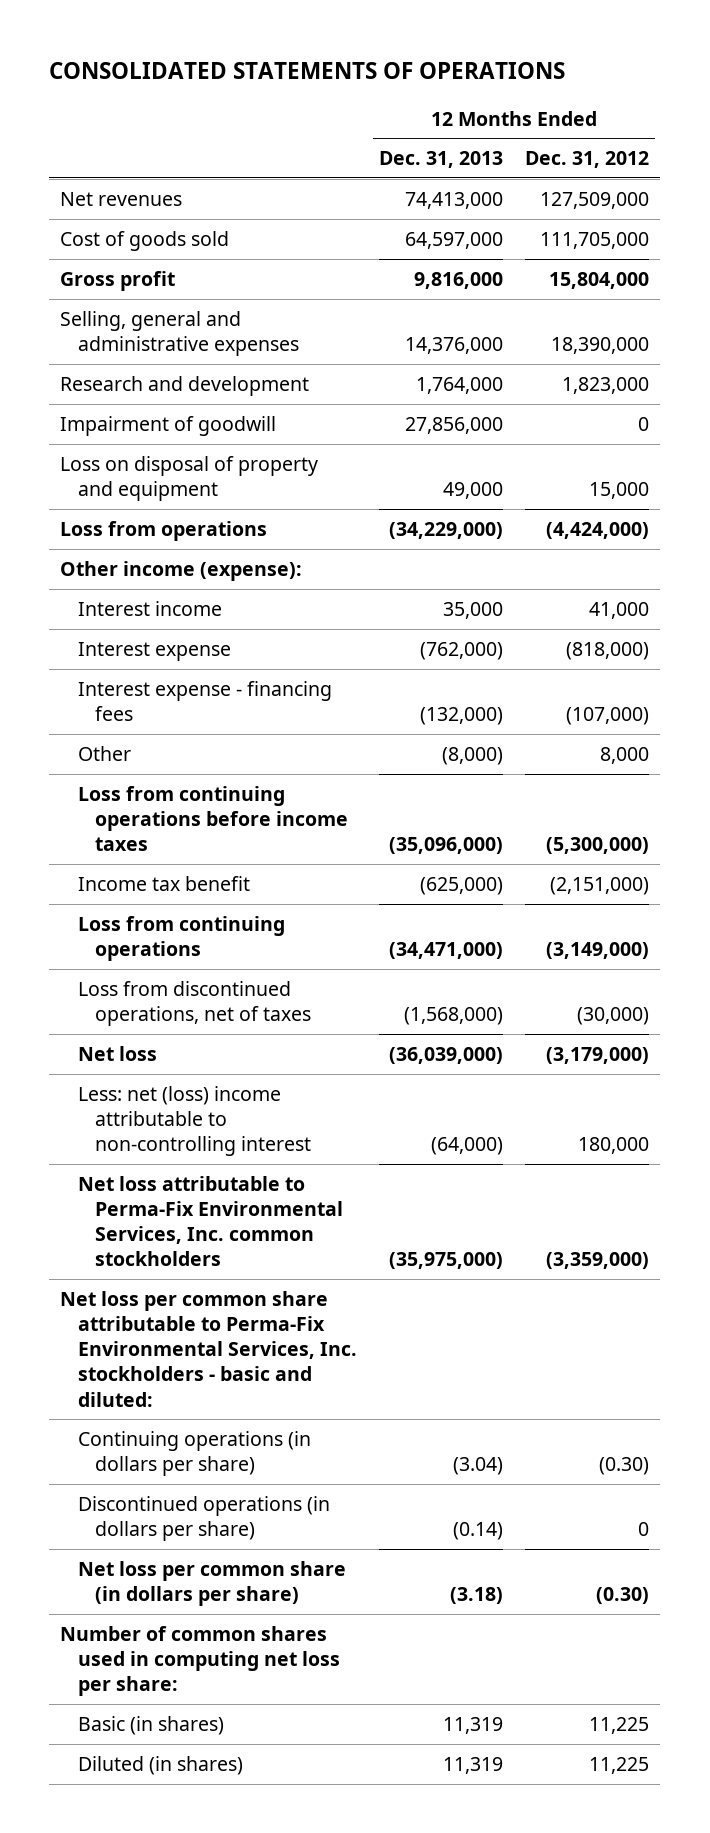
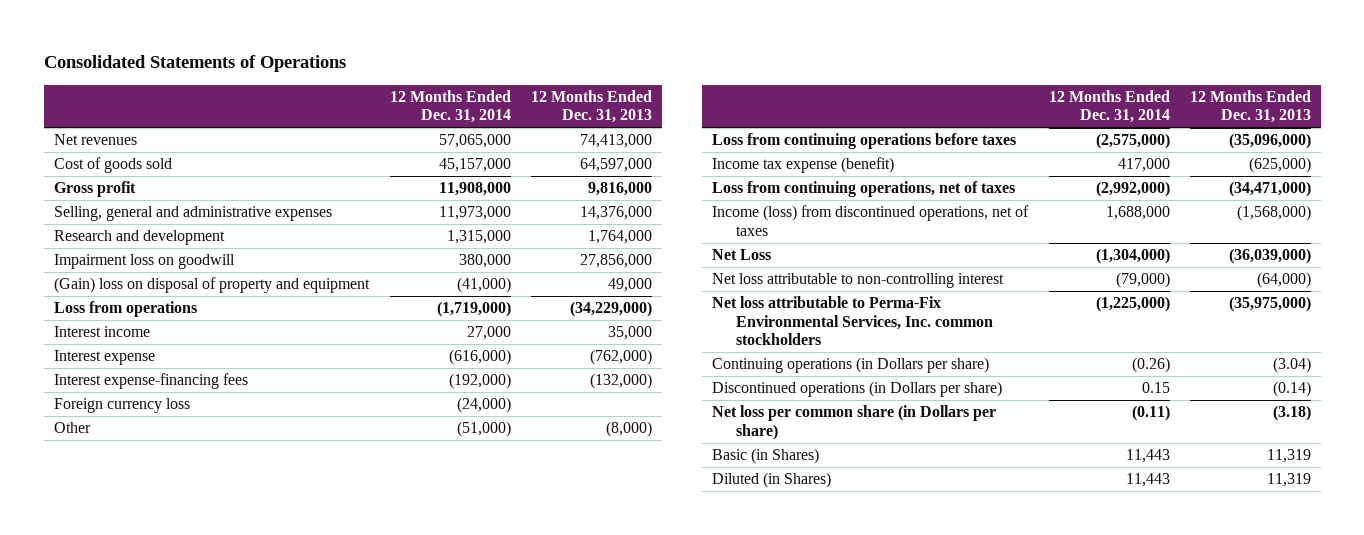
[49,62,566,80] CONSOLIDATED STATEMENTS OF OPERATIONS -> [43,55,346,73] Consolidated Statements of Operations
[525,151,650,169] Dec. 31, 2012 -> none
none -> [389,89,511,124] 12 Months Ended Dec. 31, 2014
[60,415,277,436] Impairment of goodwill -> [53,254,235,270] Impairment loss on goodwill
[60,455,319,501] Loss on disposal of property and equipment -> [53,277,370,294] (Gain) loss on disposal of property and equipment
[60,560,303,581] Other income (expense): -> none
[77,680,332,721] Interest expense - financing fees -> [53,373,248,390] Interest expense-financing fees
none -> [53,398,190,414] Foreign currency loss
[77,785,348,852] Loss from continuing operations before income taxes -> [712,133,1017,150] Loss from continuing operations before taxes
[77,875,250,891] Income tax benefit -> [712,157,895,174] Income tax expense (benefit)
[77,915,285,961] Loss from continuing operations -> [712,181,1016,198] Loss from continuing operations, net of taxes
[77,980,311,1026] Loss from discontinued operations, net of taxes -> [712,205,1030,236] Income (loss) from discontinued operations, net of taxes
[77,1045,157,1061] Net loss -> [712,249,772,261] Net Loss
[77,1085,311,1157] Less: net (loss) income attributable to non-controlling interest -> [712,273,1005,289] Net loss attributable to non-controlling interest
[60,1290,357,1407] Net loss per common share attributable to Perma-Fix Environmental Services, Inc. stockholders - basic and diluted: -> none
[60,1625,340,1697] Number of common shares used in computing net loss per share: -> none
[77,1430,311,1476] Continuing operations (in dollars per share) -> [712,357,990,374] Continuing operations (in Dollars per share)
[77,1495,330,1541] Discontinued operations (in dollars per share) -> [712,381,1003,398] Discontinued operations (in Dollars per share)
[77,1560,346,1606] Net loss per common share (in dollars per share) -> [712,405,997,440] Net loss per common share (in Dollars per share)
[77,1715,224,1735] Basic (in shares) -> [712,448,820,465] Basic (in Shares)
[77,1755,243,1775] Diluted (in shares) -> [712,472,832,489] Diluted (in Shares)

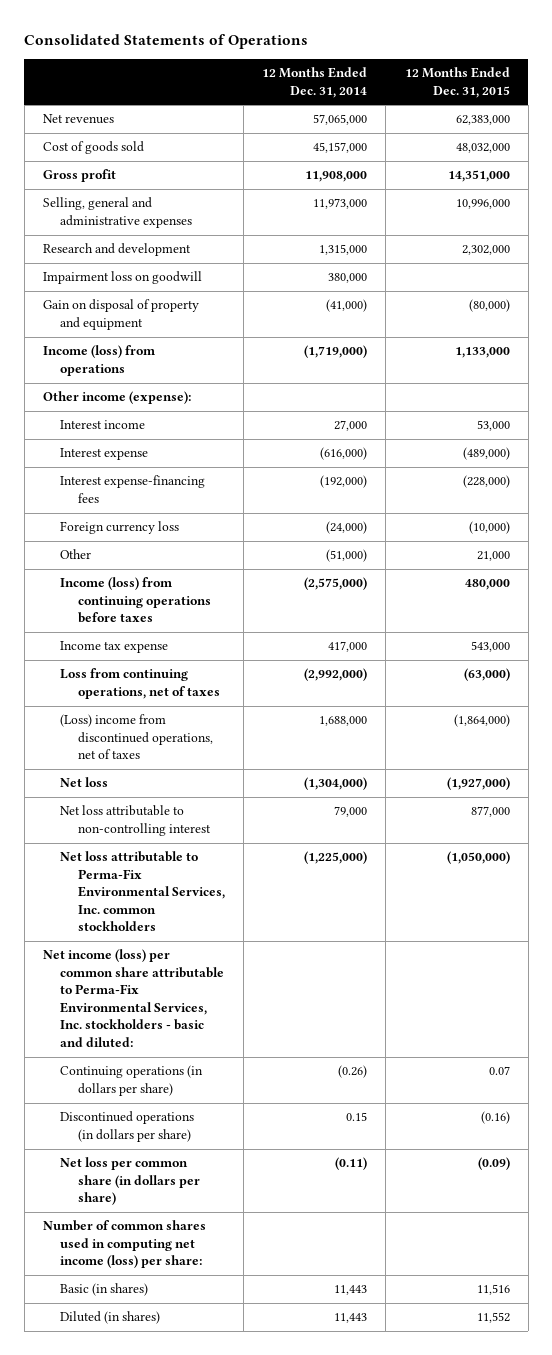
[530,89,652,124] 12 Months Ended Dec. 31, 2013 -> none
none -> [404,67,510,98] 12 Months Ended Dec. 31, 2015
[53,277,370,294] (Gain) loss on disposal of property and equipment -> [42,299,199,330] Gain on disposal of property and equipment
[53,301,197,318] Loss from operations -> [42,345,156,376] Income (loss) from operations
none -> [42,391,191,405] Other income (expense):
[712,133,1017,150] Loss from continuing operations before taxes -> [60,577,211,624] Income (loss) from continuing operations before taxes
[712,157,895,174] Income tax expense (benefit) -> [60,641,169,654] Income tax expense
[712,205,1030,236] Income (loss) from discontinued operations, net of taxes -> [60,714,213,760] (Loss) income from discontinued operations, net of taxes
[712,249,772,261] Net Loss -> [60,777,109,788] Net loss
[1115,272,1170,289] (79,000) -> [334,806,368,818] 79,000
none -> [42,949,225,1047] Net income (loss) per common share attributable to Perma-Fix Environmental Services, Inc. stockholders - basic and diluted:
[712,357,990,374] Continuing operations (in Dollars per share) -> [60,1065,204,1096] Continuing operations (in dollars per share)
[712,381,1003,398] Discontinued operations (in Dollars per share) -> [60,1111,195,1142] Discontinued operations (in dollars per share)
[712,405,997,440] Net loss per common share (in Dollars per share) -> [60,1157,200,1206] Net loss per common share (in dollars per share)
none -> [42,1220,206,1269] Number of common shares used in computing net income (loss) per share:
[712,448,820,465] Basic (in Shares) -> [60,1283,149,1297] Basic (in shares)
[712,472,832,489] Diluted (in Shares) -> [60,1311,161,1325] Diluted (in shares)

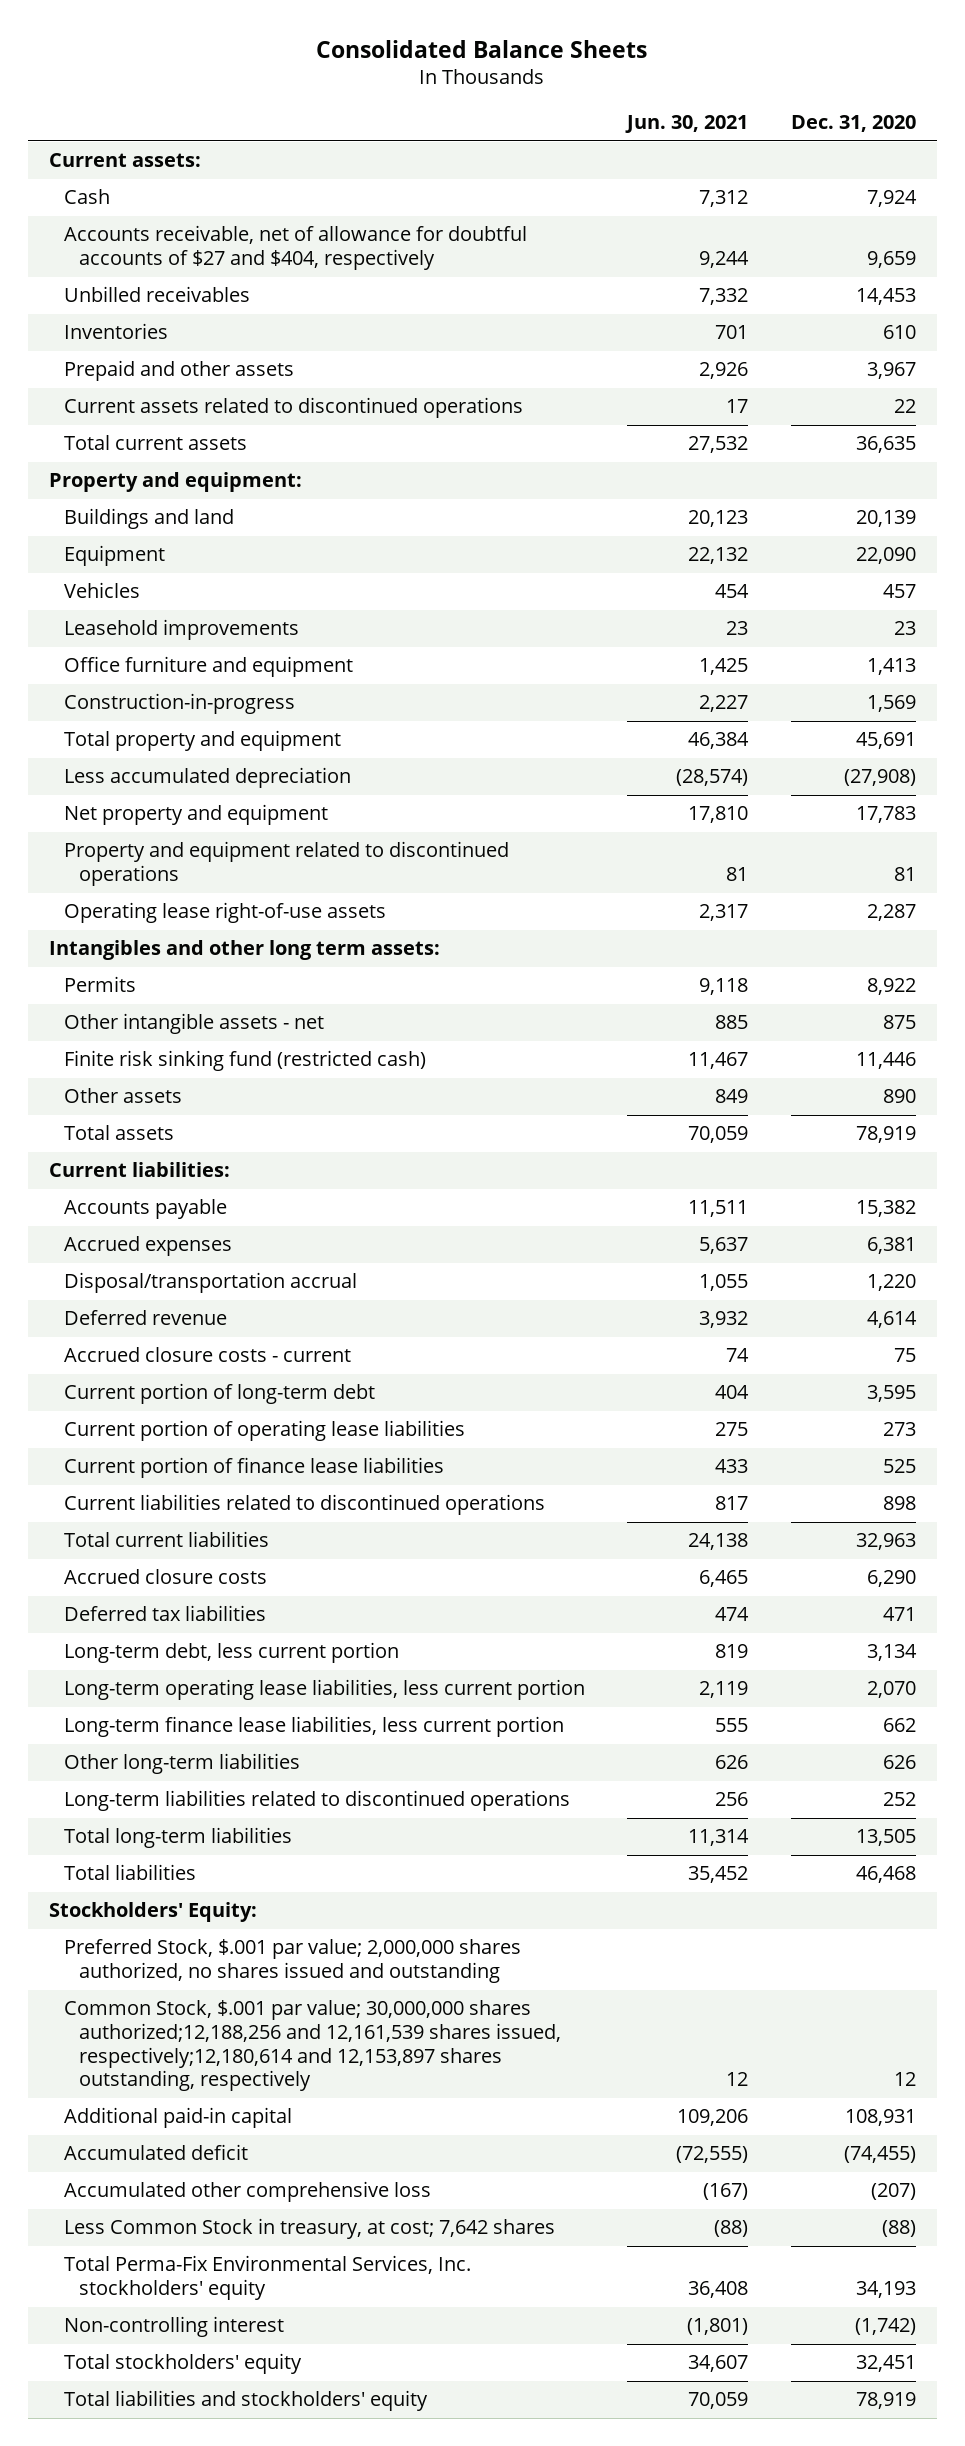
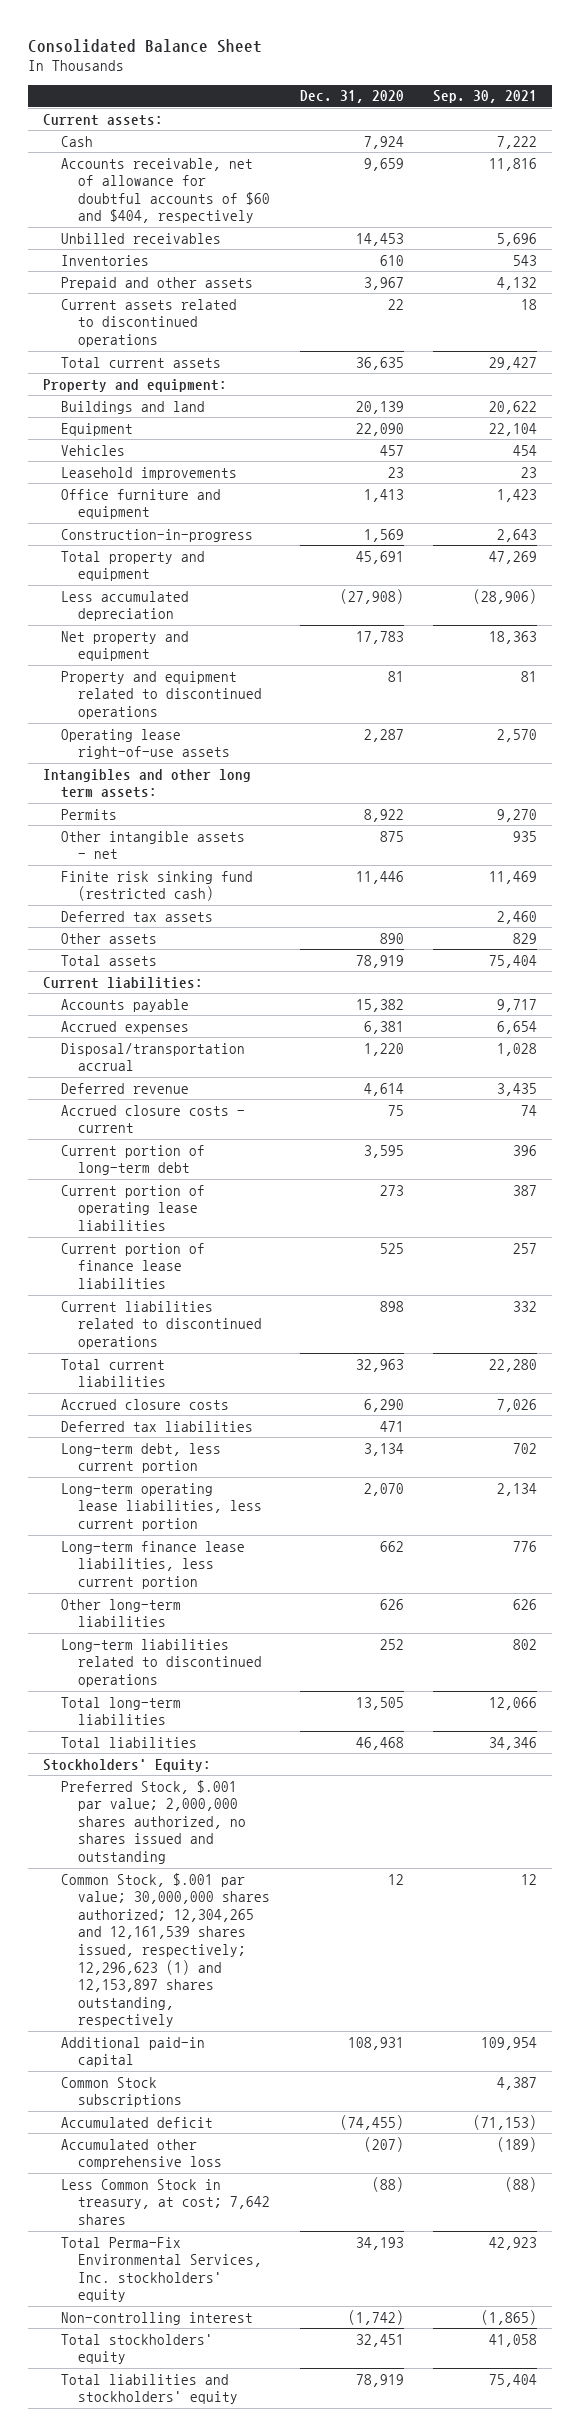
[316,40,648,59] Consolidated Balance Sheets -> [28,38,263,53] Consolidated Balance Sheet
[625,115,749,134] Jun. 30, 2021 -> none
none -> [433,90,538,104] Sep. 30, 2021
[63,225,527,271] Accounts receivable, net of allowance for doubtful accounts of $27 and $404, respectively -> [60,157,271,224] Accounts receivable, net of allowance for doubtful accounts of $60 and $404, respectively
none -> [60,910,213,922] Deferred tax assets
[63,2000,561,2092] Common Stock, $.001 par value; 30,000,000 shares authorized;12,188,256 and 12,161,539 shares issued, respectively;12,180,614 and 12,153,897 shares outstanding, respectively -> [60,1872,271,2028] Common Stock, $.001 par value; 30,000,000 shares authorized; 12,304,265 and 12,161,539 shares issued, respectively; 12,296,623 (1) and 12,153,897 shares outstanding, respectively
none -> [60,2076,183,2108] Common Stock subscriptions

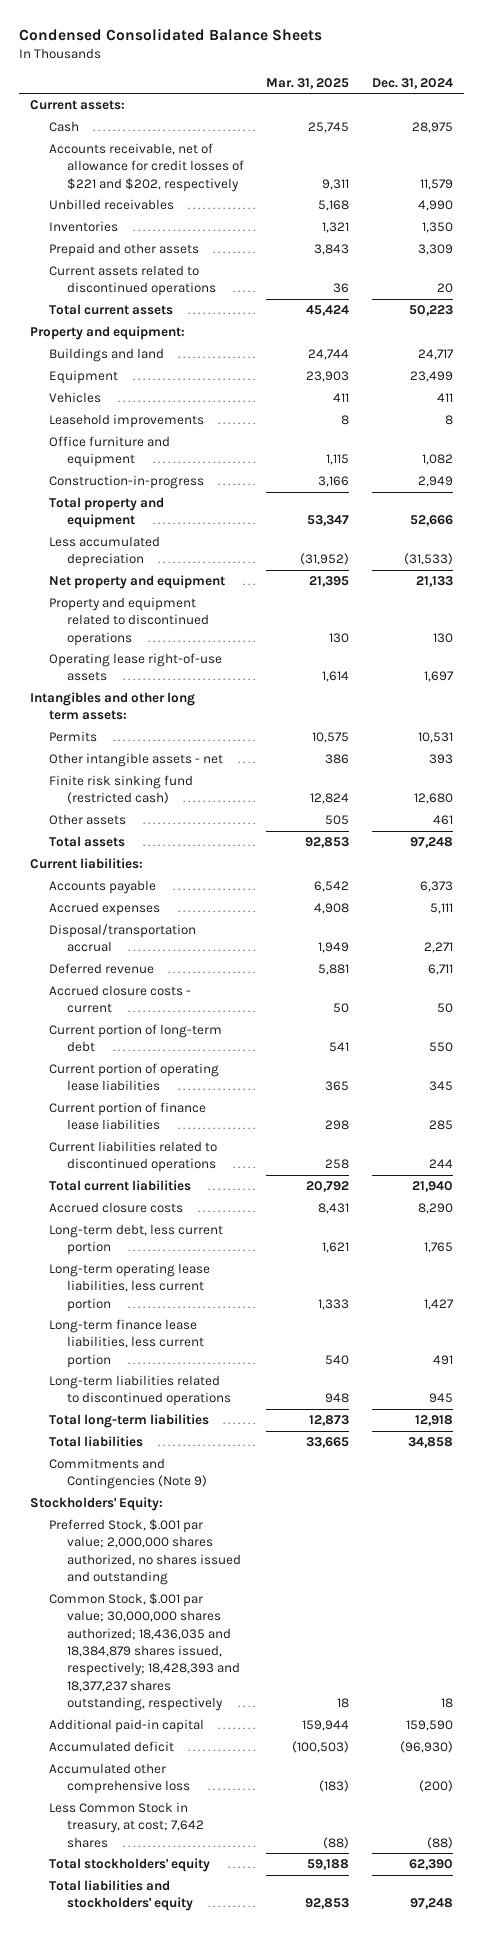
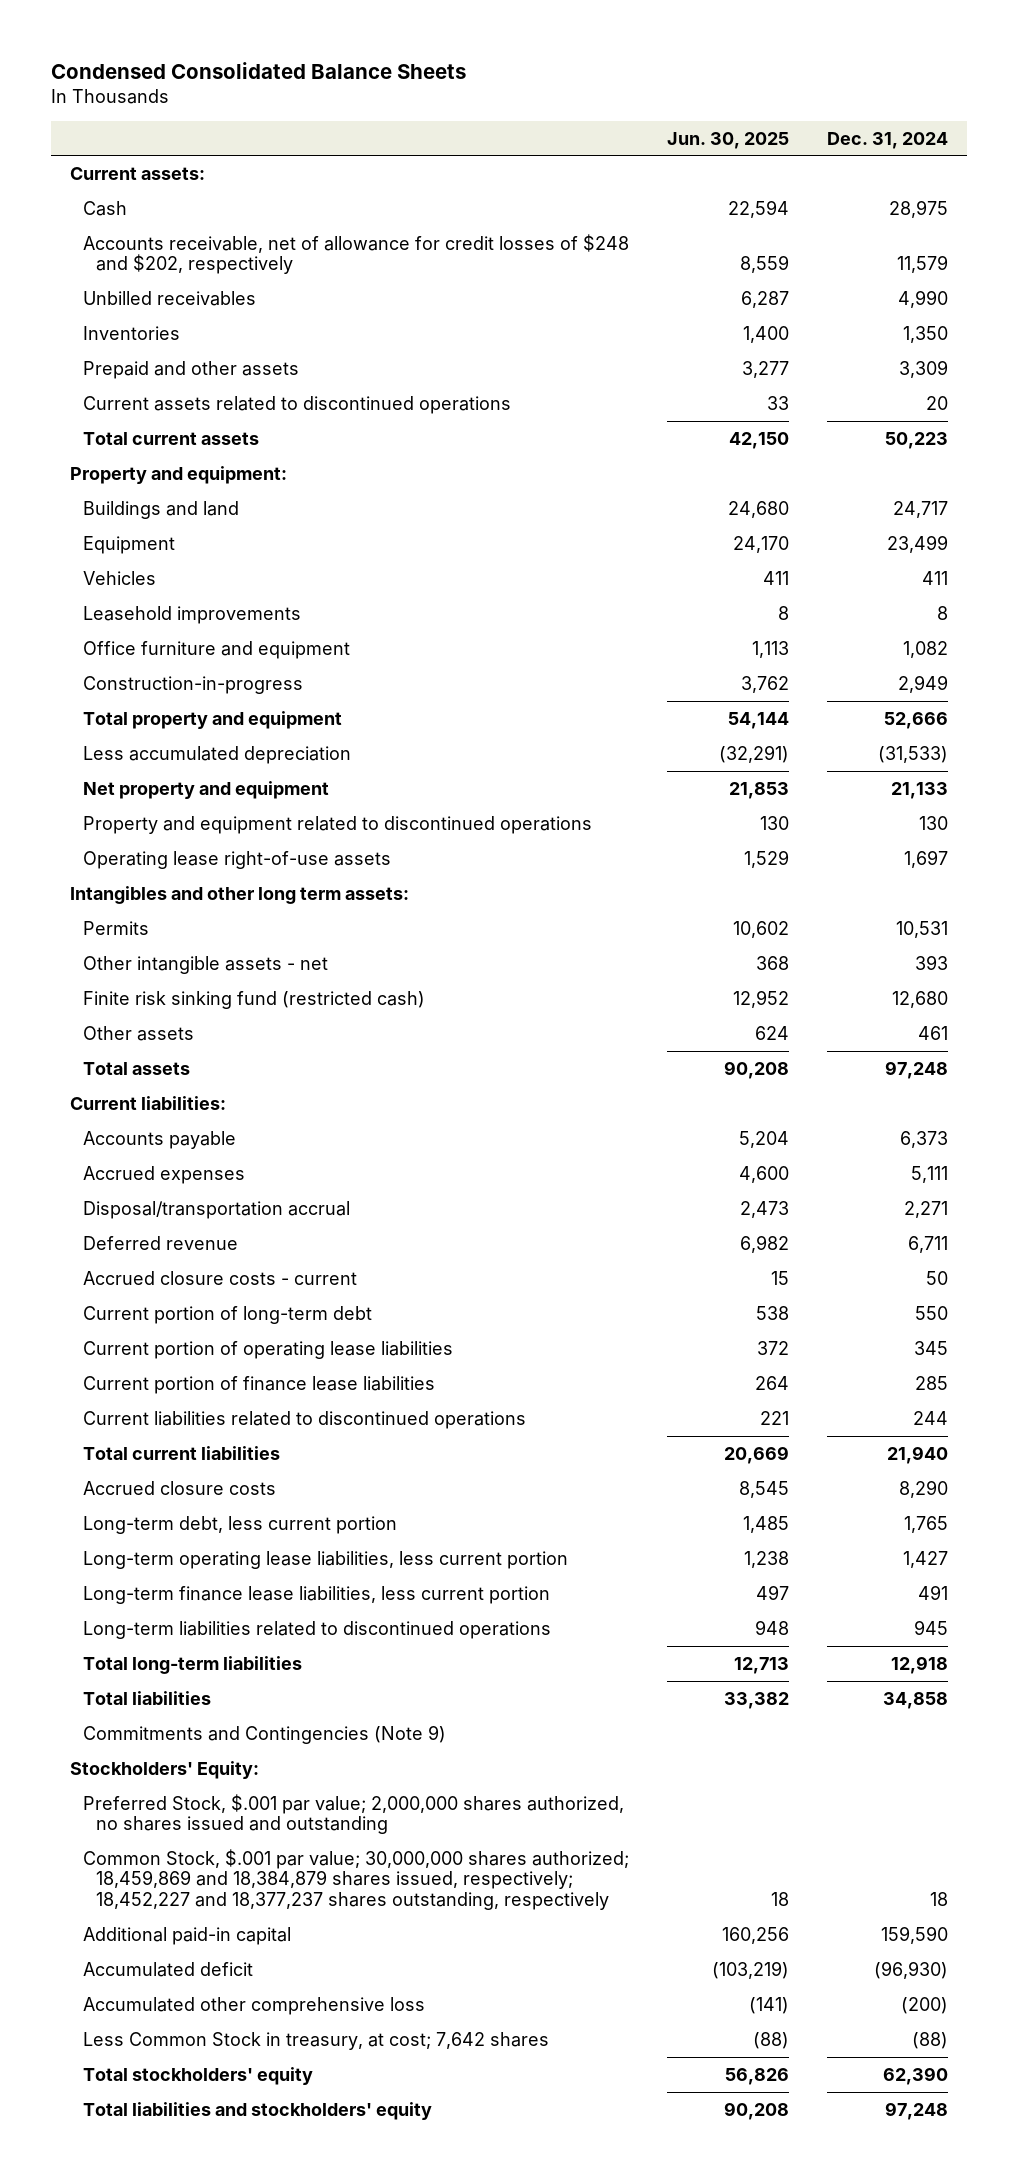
[266,77,350,89] Mar. 31, 2025 -> none
none -> [666,131,789,149] Jun. 30, 2025
[48,143,244,192] Accounts receivable, net of allowance for credit losses of $221 and $202, respectively -> [82,233,629,275] Accounts receivable, net of allowance for credit losses of $248 and $202, respectively
[48,1593,240,1712] Common Stock, $.001 par value; 30,000,000 shares authorized; 18,436,035 and 18,384,879 shares issued, respectively; 18,428,393 and 18,377,237 shares outstanding, respectively -> [82,1848,629,1911] Common Stock, $.001 par value; 30,000,000 shares authorized; 18,459,869 and 18,384,879 shares issued, respectively; 18,452,227 and 18,377,237 shares outstanding, respectively

